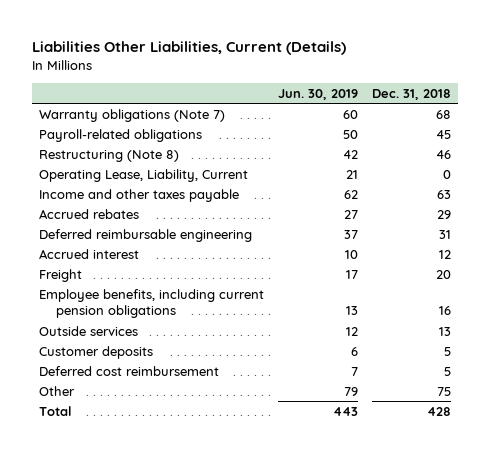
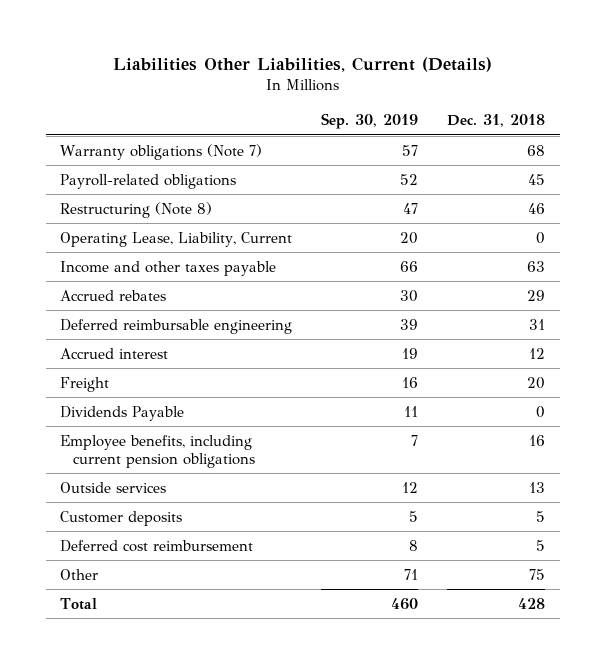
[277,88,358,100] Jun. 30, 2019 -> none
none -> [321,113,419,130] Sep. 30, 2019
none -> [60,405,185,421] Dividends Payable

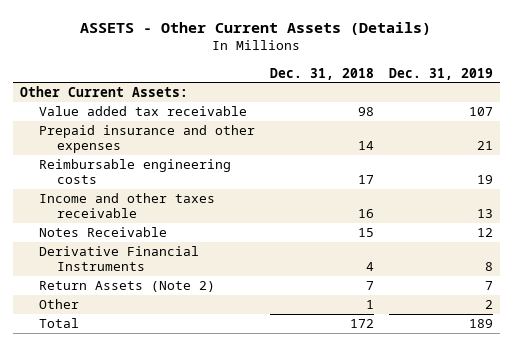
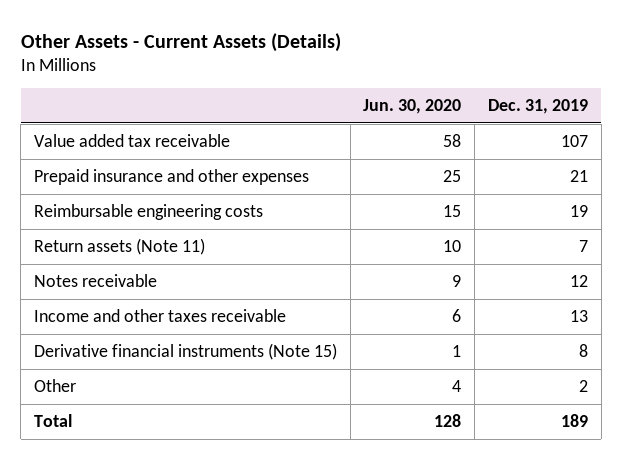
[80,21,432,35] ASSETS - Other Current Assets (Details) -> [20,32,341,52] Other Assets - Current Assets (Details)
[269,67,374,80] Dec. 31, 2018 -> none
none -> [363,99,462,115] Jun. 30, 2020
[20,86,189,98] Other Current Assets: -> none
none -> [34,237,206,255] Return assets (Note 11)
none -> [34,273,158,287] Notes receivable
[38,227,167,238] Notes Receivable -> none
[38,281,215,293] Return Assets (Note 2) -> none
[38,246,199,272] Derivative Financial Instruments -> [34,342,338,360] Derivative financial instruments (Note 15)

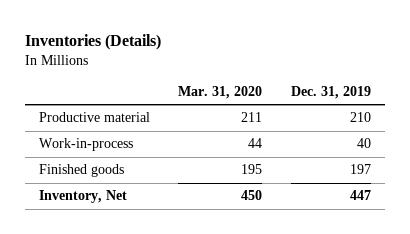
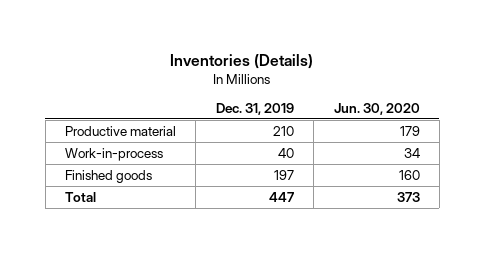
[178,85,263,99] Mar. 31, 2020 -> none
none -> [333,102,420,115] Jun. 30, 2020
[38,190,127,204] Inventory, Net -> [64,191,96,202] Total

